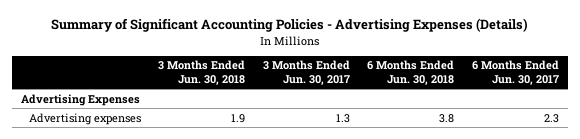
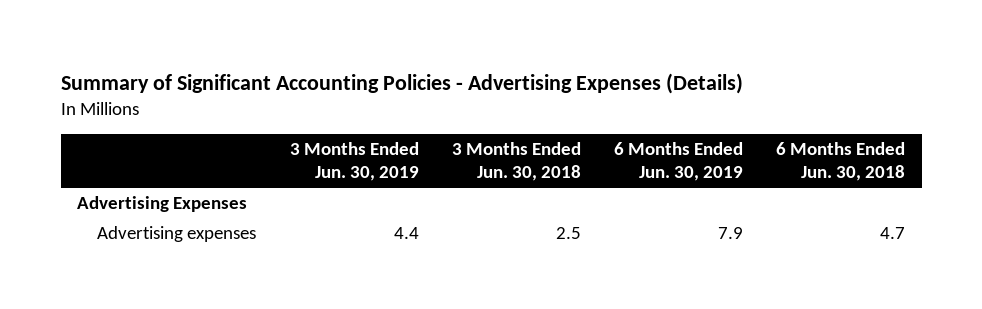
[262,60,350,85] 3 Months Ended Jun. 30, 2017 -> none
[471,60,559,85] 6 Months Ended Jun. 30, 2017 -> none
none -> [289,142,419,182] 3 Months Ended Jun. 30, 2019
none -> [614,142,744,182] 6 Months Ended Jun. 30, 2019
[231,113,246,123] 1.9 -> [555,227,581,240] 2.5
[439,113,455,123] 3.8 -> [880,227,906,240] 4.7

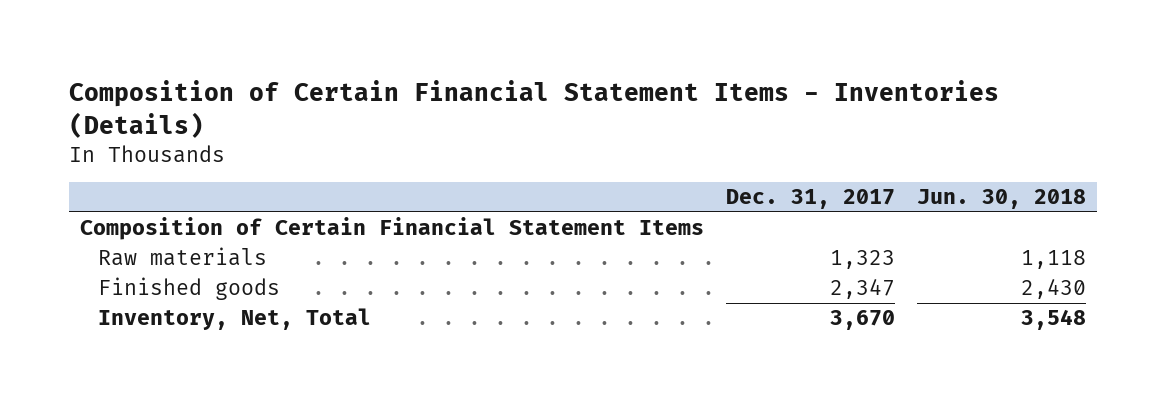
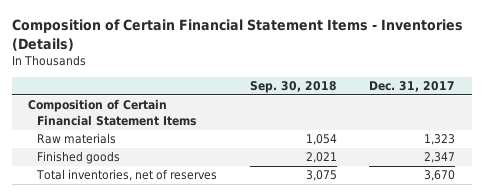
[916,189,1086,210] Jun. 30, 2018 -> none
none -> [249,81,337,94] Sep. 30, 2018
[98,308,372,331] Inventory, Net, Total -> [36,169,218,182] Total inventories, net of reserves

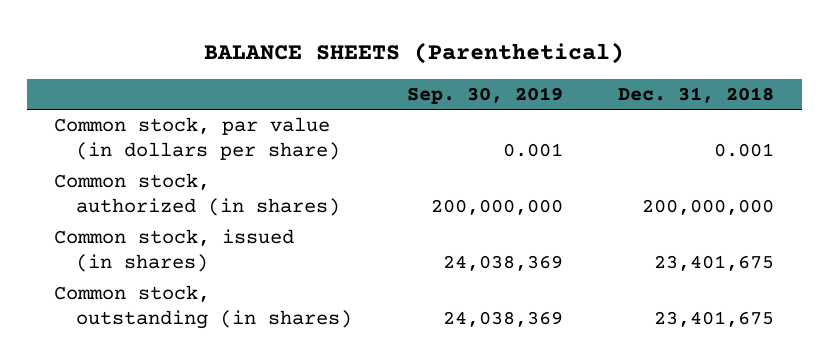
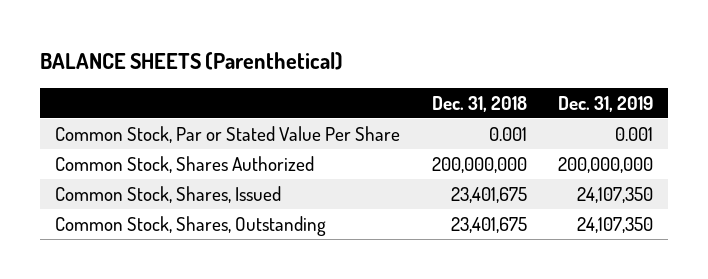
[407,87,564,105] Sep. 30, 2019 -> none
none -> [557,96,653,113] Dec. 31, 2019
[54,117,341,161] Common stock, par value (in dollars per share) -> [55,125,401,143] Common Stock, Par or Stated Value Per Share
[54,173,341,217] Common stock, authorized (in shares) -> [55,155,315,173] Common Stock, Shares Authorized
[54,229,295,273] Common stock, issued (in shares) -> [55,185,282,203] Common Stock, Shares, Issued
[54,285,353,330] Common stock, outstanding (in shares) -> [55,215,327,236] Common Stock, Shares, Outstanding

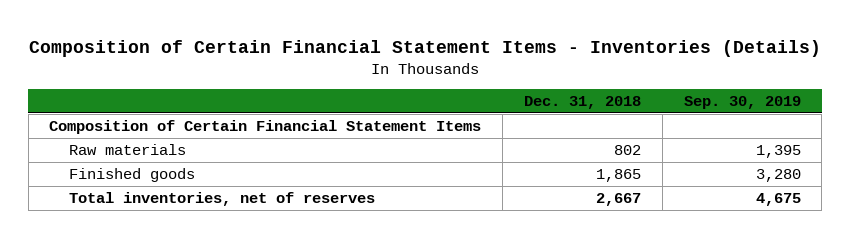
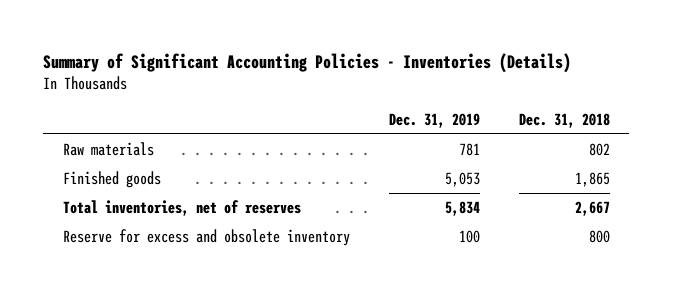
[29,39,822,57] Composition of Certain Financial Statement Items - Inventories (Details) -> [43,52,572,73] Summary of Significant Accounting Policies - Inventories (Details)
[683,96,801,110] Sep. 30, 2019 -> none
none -> [388,112,480,128] Dec. 31, 2019
[49,119,482,134] Composition of Certain Financial Statement Items -> none
none -> [62,228,350,246] Reserve for excess and obsolete inventory

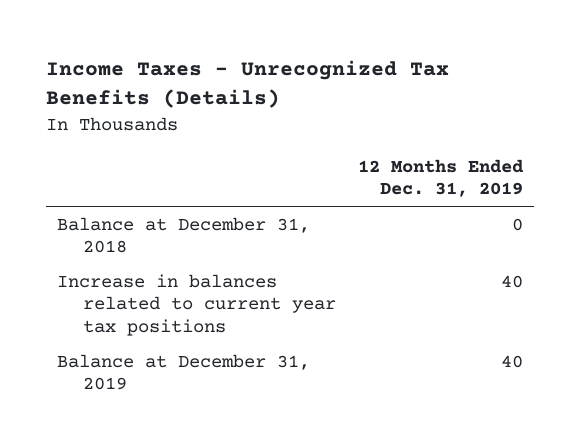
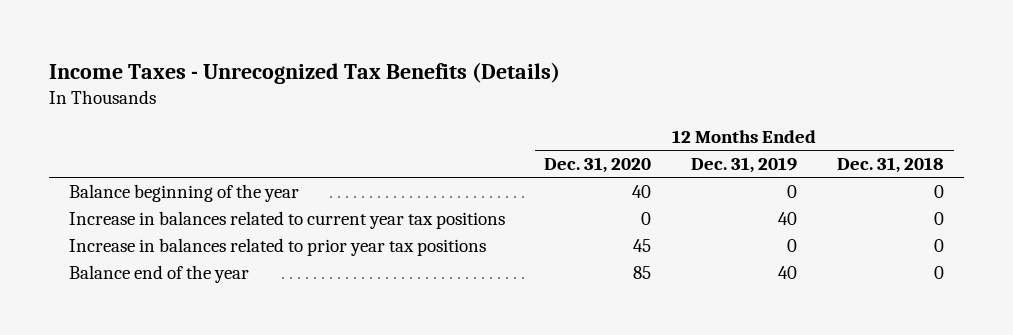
none -> [544,157,652,174] Dec. 31, 2020
none -> [836,157,944,174] Dec. 31, 2018
[57,216,311,254] Balance at December 31, 2018 -> [68,183,299,202] Balance beginning of the year
none -> [68,237,486,256] Increase in balances related to prior year tax positions
[57,353,311,391] Balance at December 31, 2019 -> [68,264,249,283] Balance end of the year

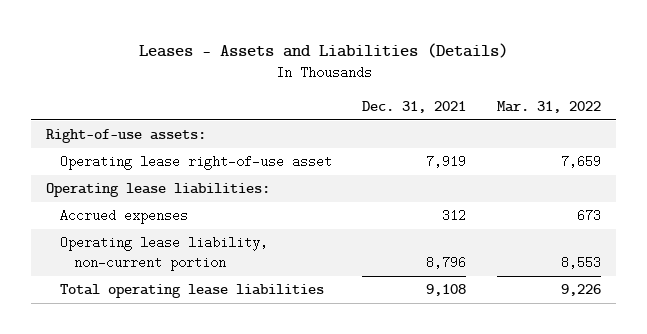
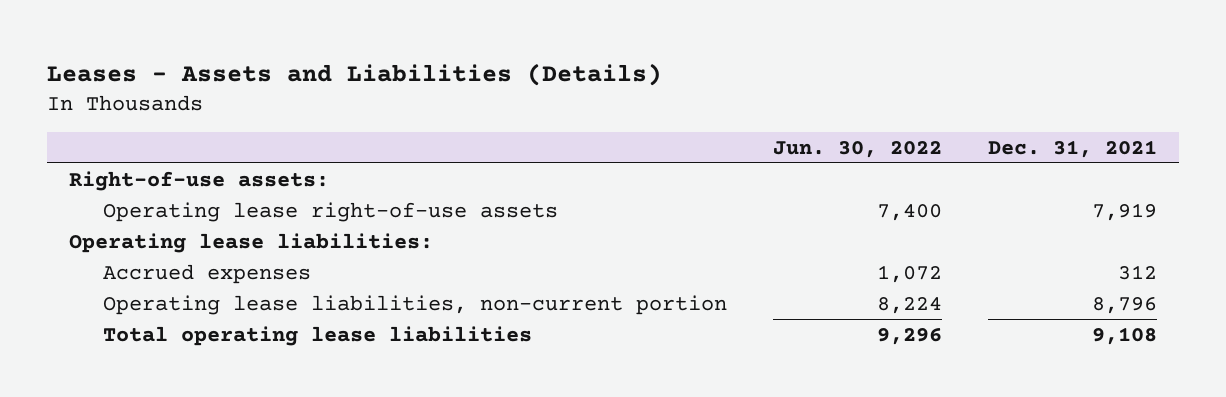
[496,100,601,113] Mar. 31, 2022 -> none
none -> [772,140,942,158] Jun. 30, 2022
[60,155,333,171] Operating lease right-of-use asset -> [103,201,559,222] Operating lease right-of-use assets
[60,236,269,271] Operating lease liability, non-current portion -> [103,294,728,315] Operating lease liabilities, non-current portion

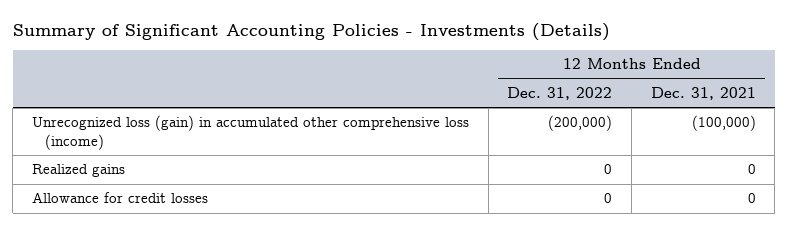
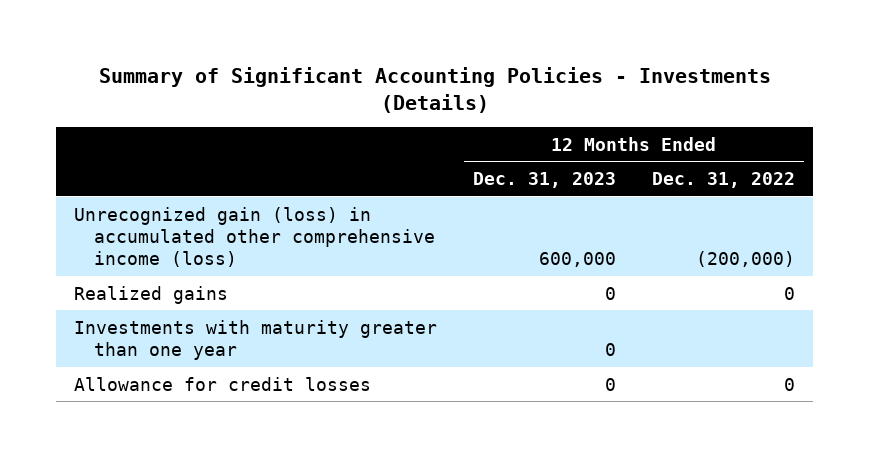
[650,87,756,101] Dec. 31, 2021 -> none
none -> [473,171,617,188] Dec. 31, 2023
[32,115,470,150] Unrecognized loss (gain) in accumulated other comprehensive loss (income) -> [73,206,436,268] Unrecognized gain (loss) in accumulated other comprehensive income (loss)
none -> [73,319,437,360] Investments with maturity greater than one year

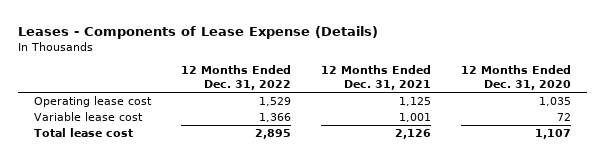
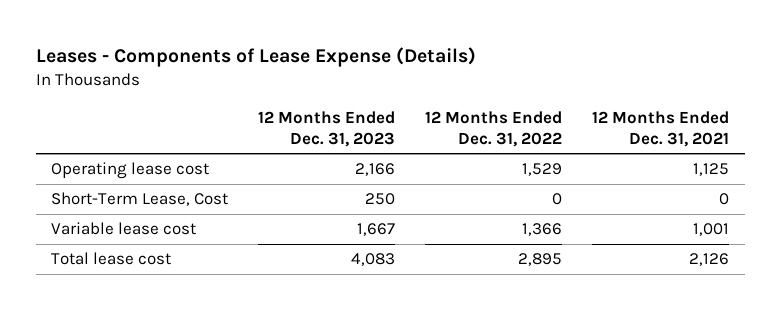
[461,65,572,90] 12 Months Ended Dec. 31, 2020 -> none
none -> [258,110,396,147] 12 Months Ended Dec. 31, 2023
none -> [50,192,228,207] Short-Term Lease, Cost

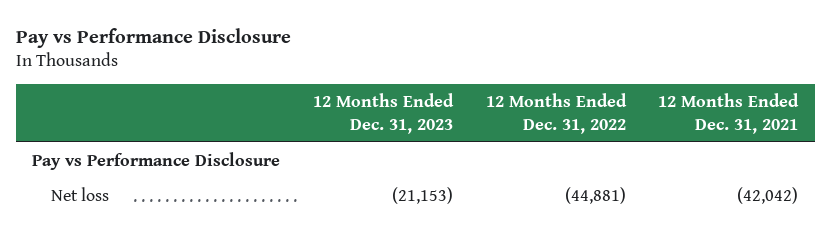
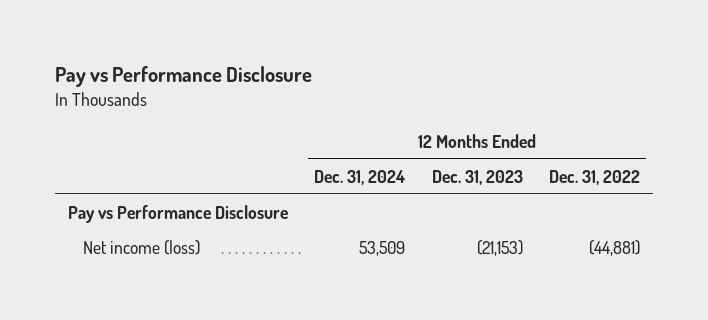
[658,92,800,134] 12 Months Ended Dec. 31, 2021 -> none
none -> [314,169,406,185] Dec. 31, 2024
[50,187,109,202] Net loss -> [83,239,201,255] Net income (loss)

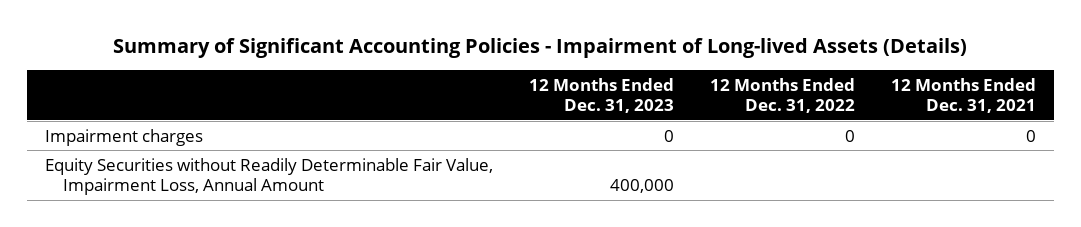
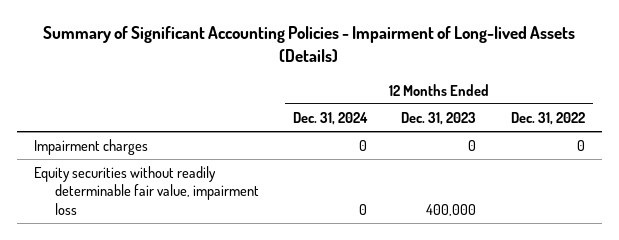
[890,77,1036,114] 12 Months Ended Dec. 31, 2021 -> none
none -> [293,111,369,125] Dec. 31, 2024
[44,157,493,195] Equity Securities without Readily Determinable Fair Value, Impairment Loss, Annual Amount -> [33,165,259,215] Equity securities without readily determinable fair value, impairment loss

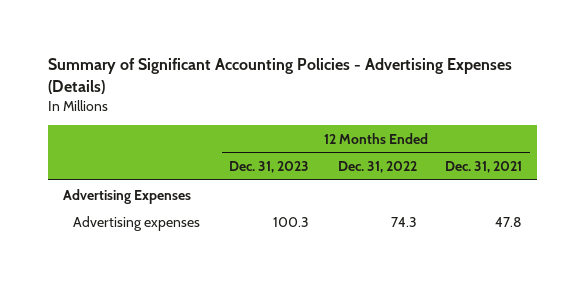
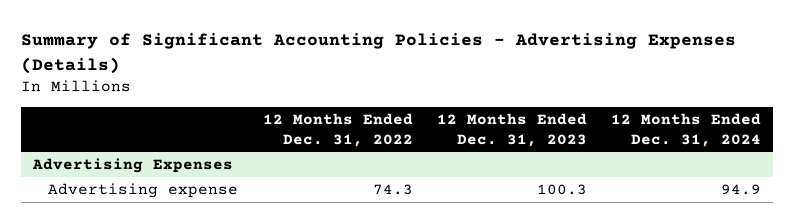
[445,161,523,174] Dec. 31, 2021 -> none
none -> [610,112,761,147] 12 Months Ended Dec. 31, 2024
[72,215,200,231] Advertising expenses -> [48,182,239,198] Advertising expense

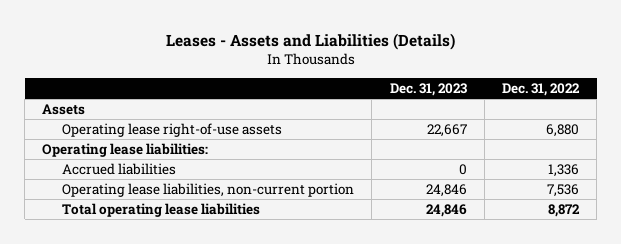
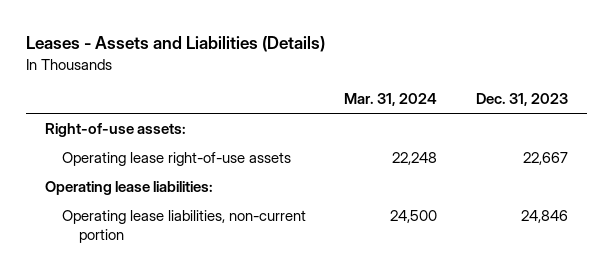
[501,82,580,96] Dec. 31, 2022 -> none
none -> [344,93,438,107] Mar. 31, 2024
[42,103,86,115] Assets -> none
none -> [45,122,187,137] Right-of-use assets:
[62,162,177,175] Accrued liabilities -> none
[62,202,261,217] Total operating lease liabilities -> none

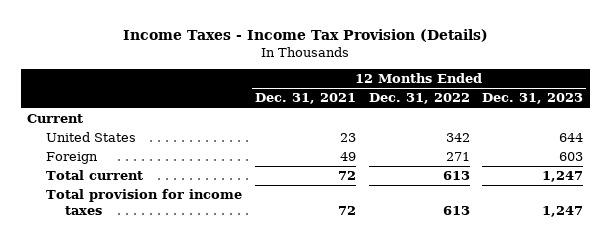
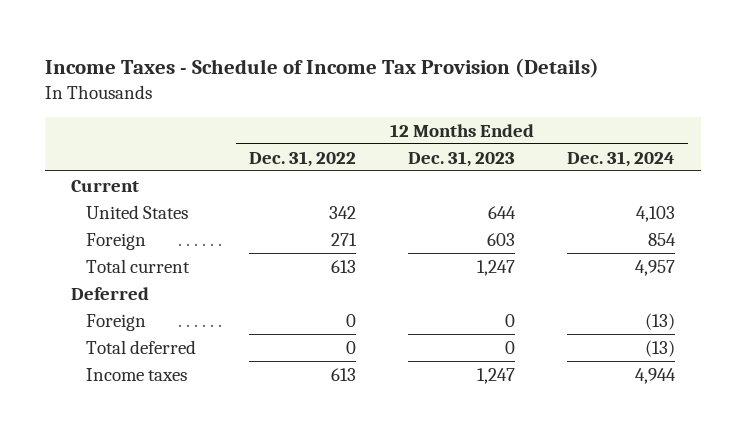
[123,29,489,43] Income Taxes - Income Tax Provision (Details) -> [45,57,600,78] Income Taxes - Schedule of Income Tax Provision (Details)
[254,93,356,105] Dec. 31, 2021 -> none
none -> [567,150,676,167] Dec. 31, 2024
none -> [71,286,150,300] Deferred
none -> [86,313,147,331] Foreign
none -> [86,339,197,354] Total deferred
[46,189,243,215] Total provision for income taxes -> [86,367,188,381] Income taxes

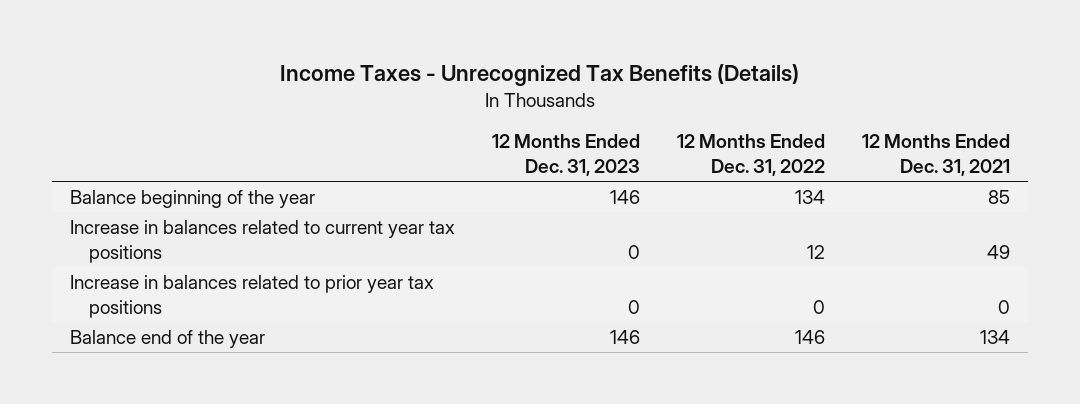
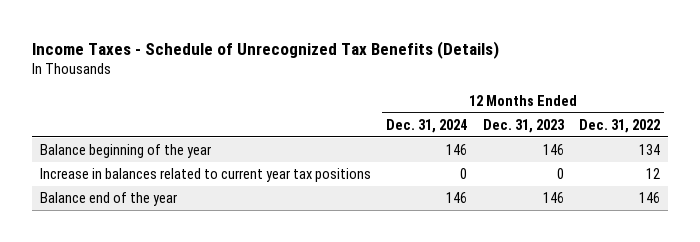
[279,64,799,87] Income Taxes - Unrecognized Tax Benefits (Details) -> [31,40,499,59] Income Taxes - Schedule of Unrecognized Tax Benefits (Details)
[861,134,1010,176] 12 Months Ended Dec. 31, 2021 -> none
none -> [386,119,468,134] Dec. 31, 2024
[70,275,435,318] Increase in balances related to prior year tax positions -> none

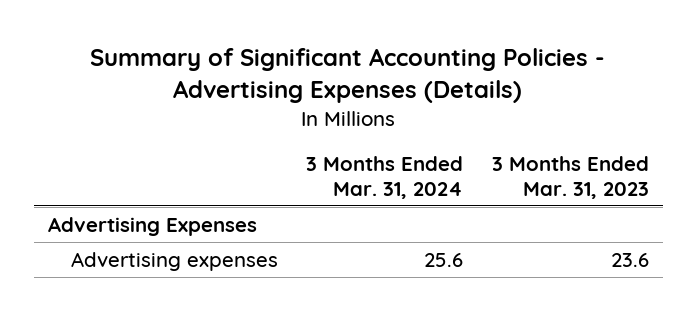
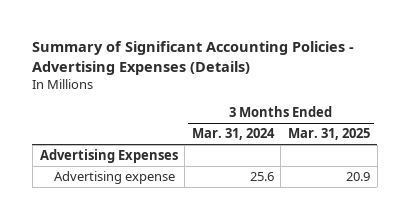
[491,156,649,199] 3 Months Ended Mar. 31, 2023 -> none
none -> [288,128,371,141] Mar. 31, 2025
[70,251,278,271] Advertising expenses -> [53,171,175,185] Advertising expense

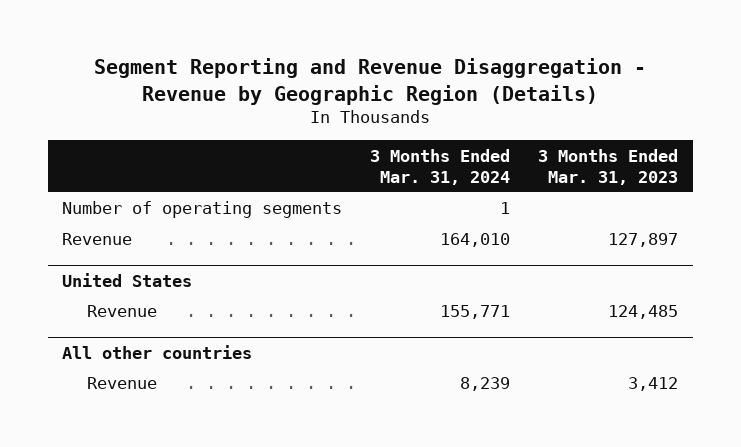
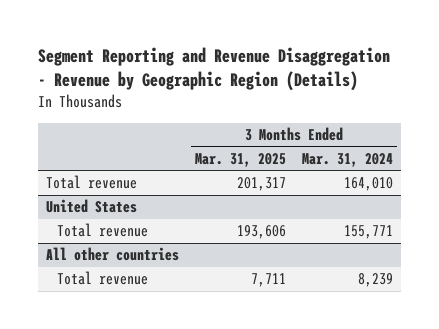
[538,148,679,185] 3 Months Ended Mar. 31, 2023 -> none
none -> [194,152,286,167] Mar. 31, 2025
[62,201,343,219] Number of operating segments -> none
[62,233,133,246] Revenue -> [45,175,137,190] Total revenue
[87,305,158,318] Revenue -> [57,223,149,238] Total revenue
[87,377,158,390] Revenue -> [57,271,149,286] Total revenue

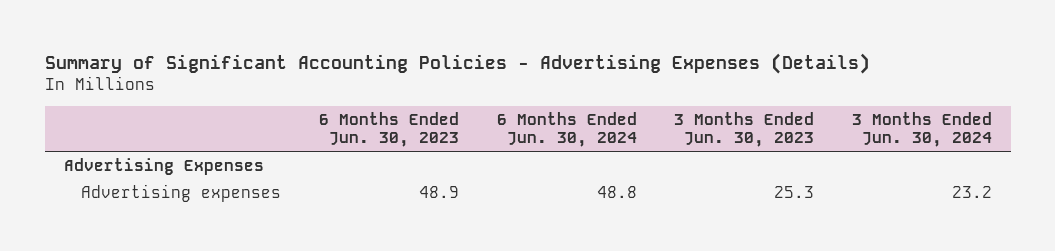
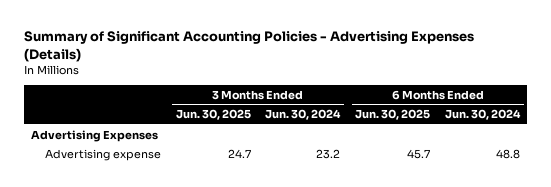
[318,111,459,148] 6 Months Ended Jun. 30, 2023 -> none
[674,111,815,148] 3 Months Ended Jun. 30, 2023 -> none
none -> [175,109,251,121] Jun. 30, 2025
none -> [355,109,431,121] Jun. 30, 2025
[81,183,282,202] Advertising expenses -> [45,148,162,161] Advertising expense

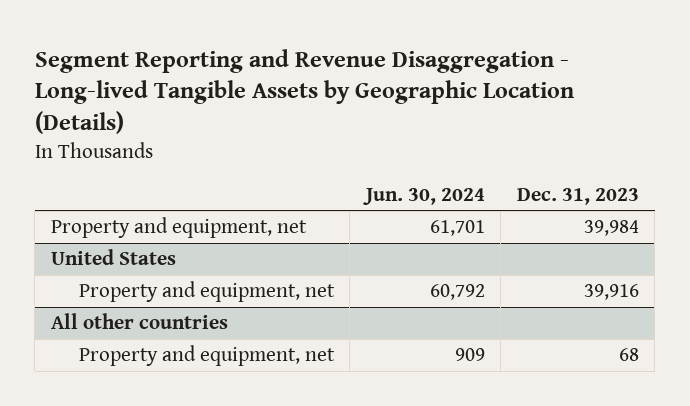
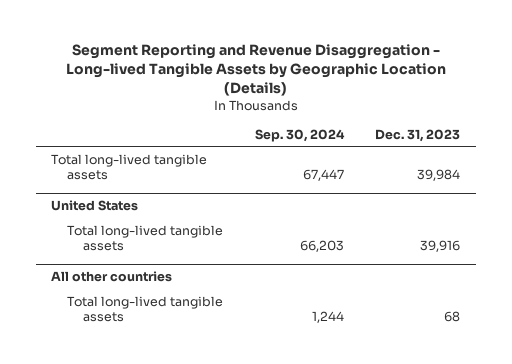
[362,187,485,205] Jun. 30, 2024 -> none
none -> [254,128,345,142] Sep. 30, 2024
[51,217,308,239] Property and equipment, net -> [51,153,208,180] Total long-lived tangible assets
[78,281,335,303] Property and equipment, net -> [67,224,224,251] Total long-lived tangible assets
[78,345,335,367] Property and equipment, net -> none
none -> [67,295,224,322] Total long-lived tangible assets

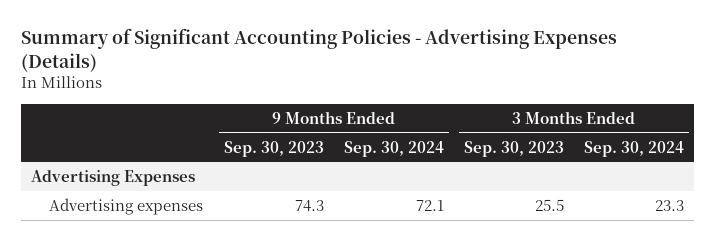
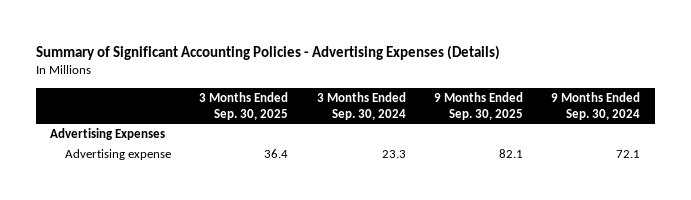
[223,140,324,157] Sep. 30, 2023 -> none
[463,140,564,157] Sep. 30, 2023 -> none
none -> [199,92,289,120] 3 Months Ended Sep. 30, 2025
none -> [434,92,524,120] 9 Months Ended Sep. 30, 2025
[49,197,204,215] Advertising expenses -> [65,149,172,161] Advertising expense

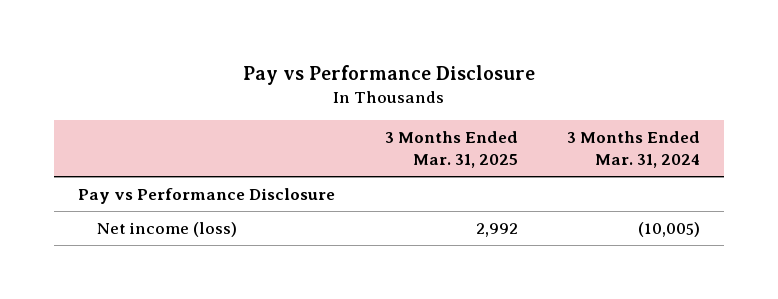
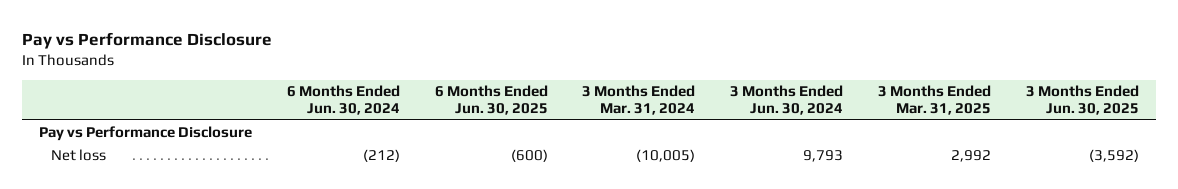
none -> [286,85,400,116] 6 Months Ended Jun. 30, 2024
none -> [434,85,548,116] 6 Months Ended Jun. 30, 2025
none -> [730,85,844,116] 3 Months Ended Jun. 30, 2024
none -> [1025,85,1139,116] 3 Months Ended Jun. 30, 2025
[96,222,237,238] Net income (loss) -> [51,149,107,162] Net loss

